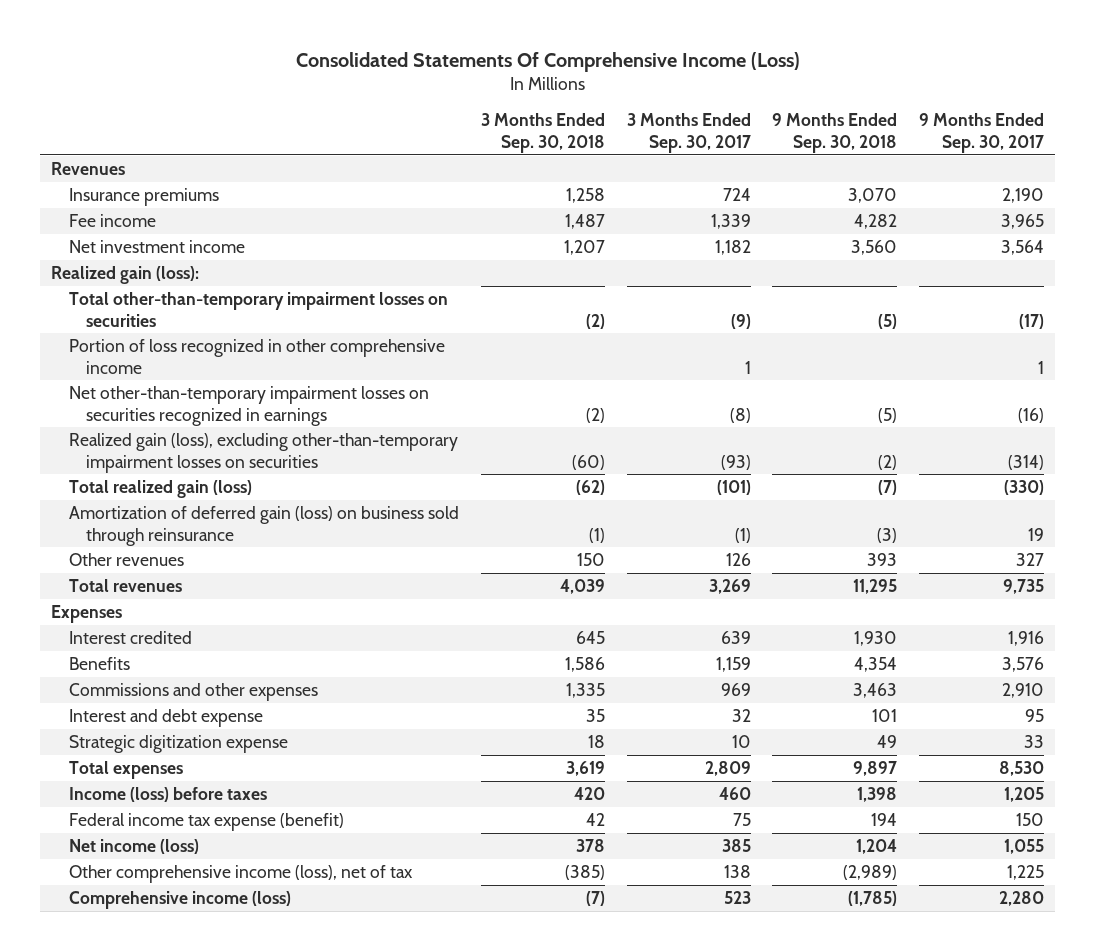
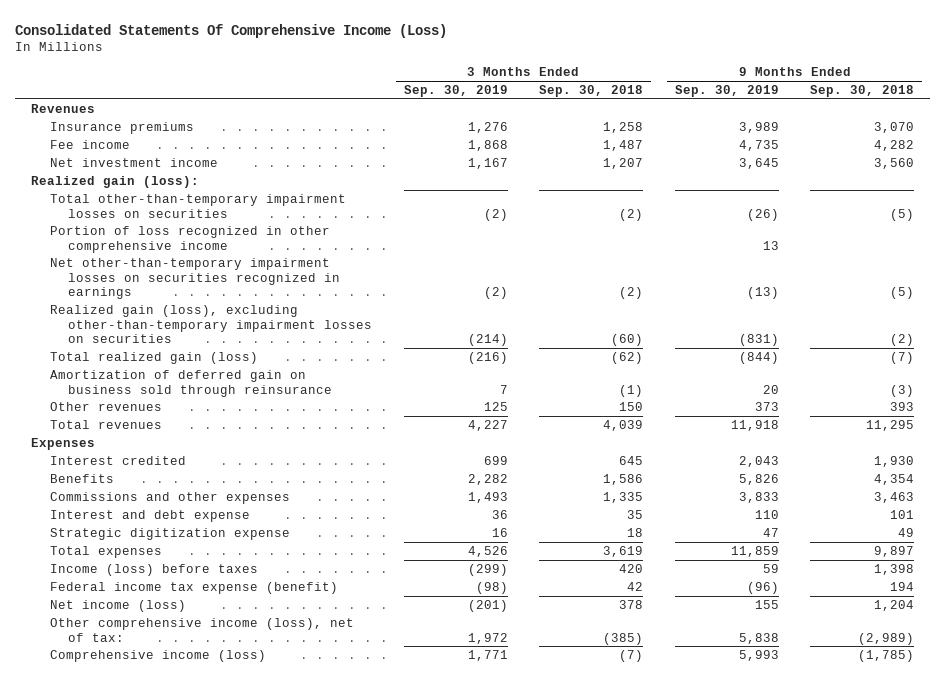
[626,113,751,154] 3 Months Ended Sep. 30, 2017 -> none
[919,113,1045,154] 9 Months Ended Sep. 30, 2017 -> none
none -> [403,85,508,98] Sep. 30, 2019
none -> [674,85,779,98] Sep. 30, 2019
[68,505,459,546] Amortization of deferred gain (loss) on business sold through reinsurance -> [49,369,333,397] Amortization of deferred gain on business sold through reinsurance
[68,864,413,883] Other comprehensive income (loss), net of tax -> [49,617,354,642] Other comprehensive income (loss), net of tax:

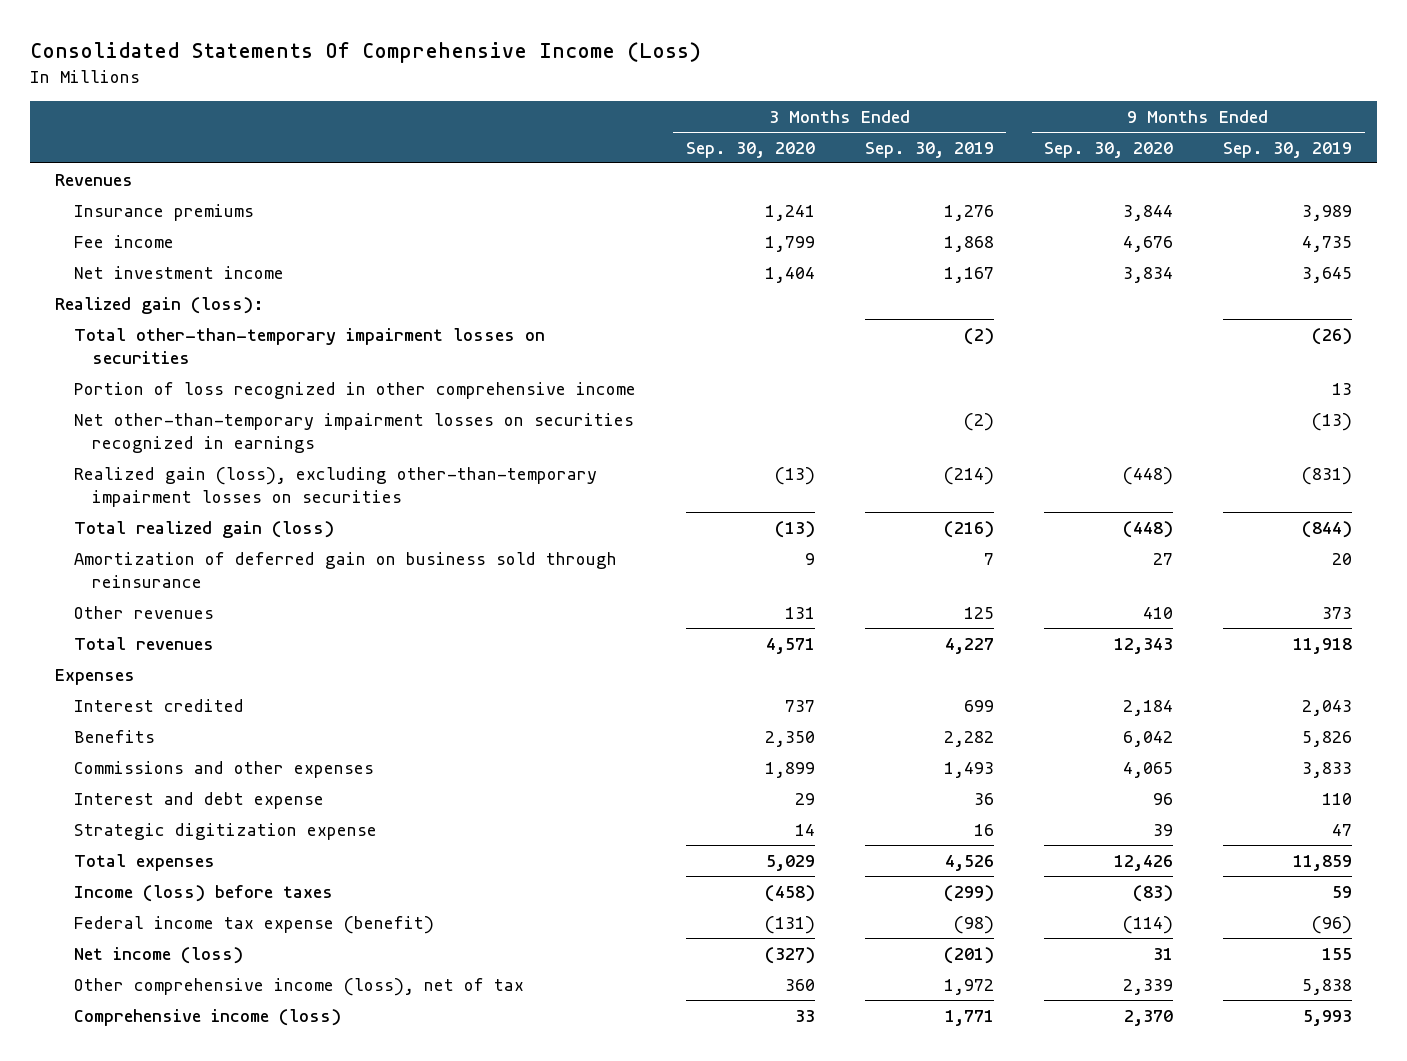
[539,85,644,98] Sep. 30, 2018 -> none
[810,85,915,98] Sep. 30, 2018 -> none
none -> [685,141,815,158] Sep. 30, 2020
none -> [1044,141,1174,158] Sep. 30, 2020
[49,617,354,642] Other comprehensive income (loss), net of tax: -> [73,977,524,996] Other comprehensive income (loss), net of tax

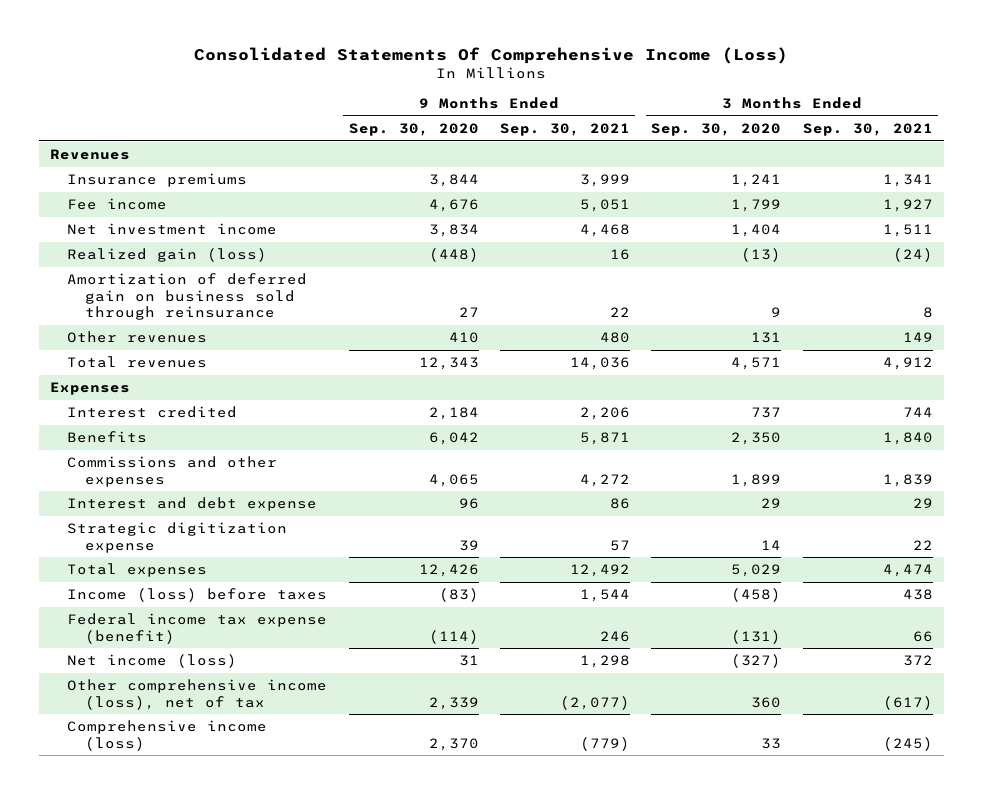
[864,141,994,158] Sep. 30, 2019 -> none
[1223,141,1353,158] Sep. 30, 2019 -> none
none -> [500,123,631,137] Sep. 30, 2021
none -> [802,123,933,137] Sep. 30, 2021
[55,296,265,314] Realized gain (loss): -> none
[73,327,545,364] Total other-than-temporary impairment losses on securities -> none
[73,381,636,399] Portion of loss recognized in other comprehensive income -> none
[73,412,634,453] Net other-than-temporary impairment losses on securities recognized in earnings -> none
[73,466,597,507] Realized gain (loss), excluding other-than-temporary impairment losses on securities -> none
[73,520,334,538] Total realized gain (loss) -> [67,248,268,263] Realized gain (loss)

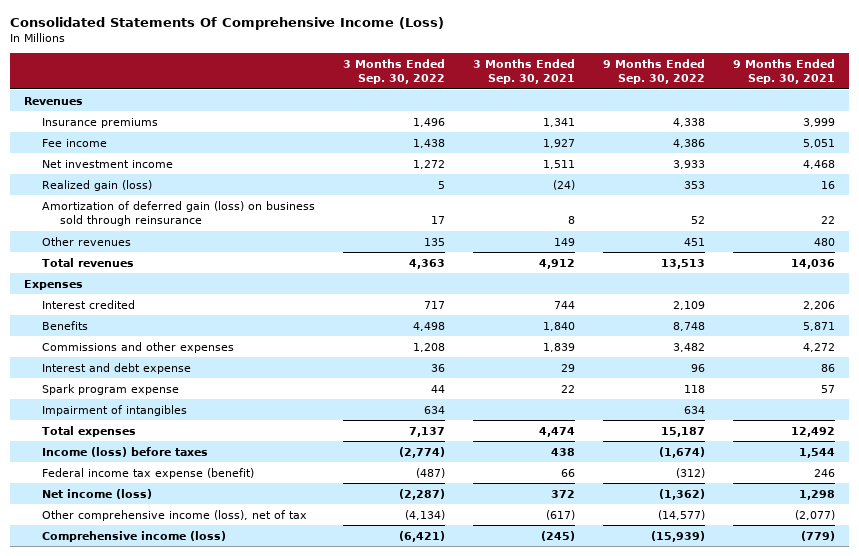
[348,123,479,137] Sep. 30, 2020 -> none
[651,123,782,137] Sep. 30, 2020 -> none
none -> [342,59,445,85] 3 Months Ended Sep. 30, 2022
none -> [603,59,706,85] 9 Months Ended Sep. 30, 2022
[67,273,308,320] Amortization of deferred gain on business sold through reinsurance -> [41,200,315,226] Amortization of deferred gain (loss) on business sold through reinsurance
[67,522,288,553] Strategic digitization expense -> [41,383,179,395] Spark program expense
none -> [41,404,187,416] Impairment of intangibles

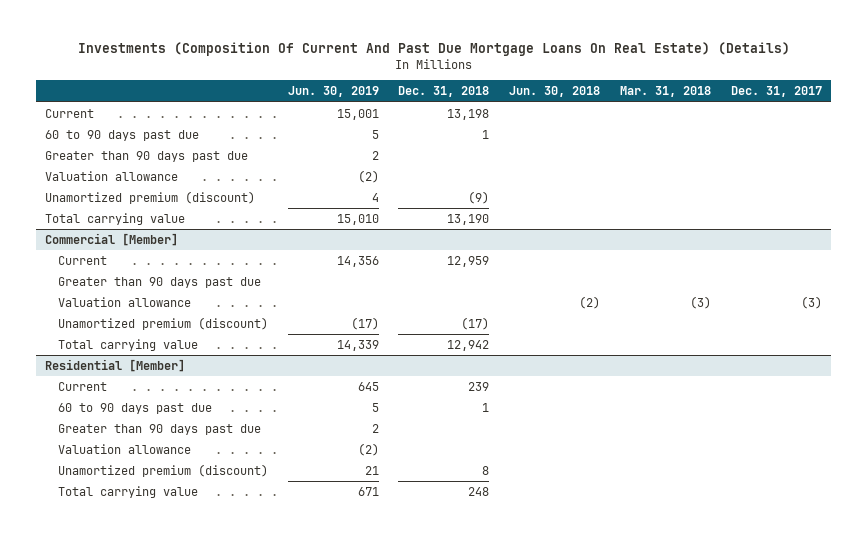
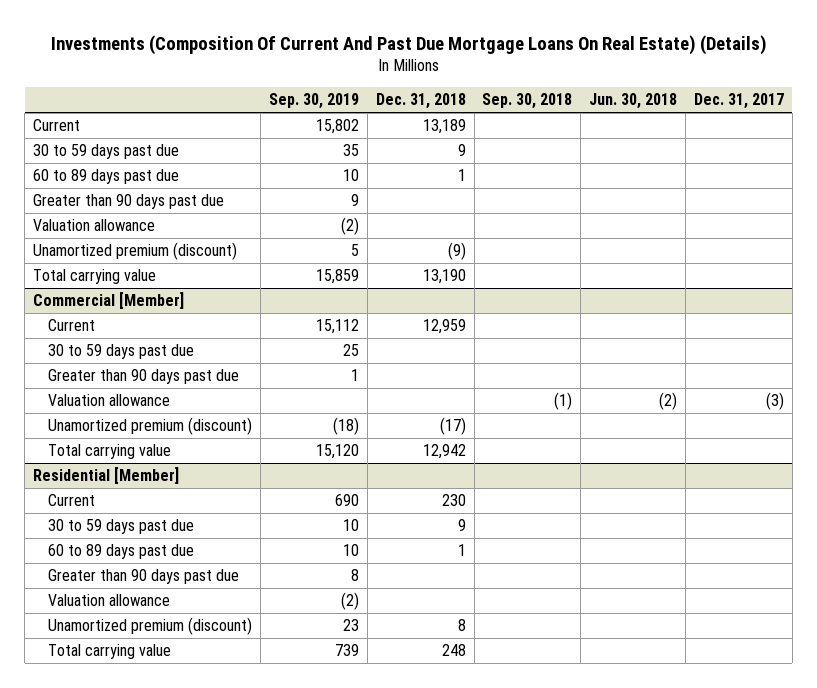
[287,85,379,97] Jun. 30, 2019 -> none
[619,85,711,97] Mar. 31, 2018 -> none
none -> [269,93,360,110] Sep. 30, 2019
none -> [482,93,573,110] Sep. 30, 2018
[447,108,490,120] 13,198 -> [422,119,466,135] 13,189
none -> [33,144,180,160] 30 to 59 days past due
[45,129,200,141] 60 to 90 days past due -> [33,169,180,185] 60 to 89 days past due
none -> [48,344,195,360] 30 to 59 days past due
[468,381,490,391] 239 -> [441,494,466,507] 230
none -> [48,519,195,535] 30 to 59 days past due
[57,402,212,414] 60 to 90 days past due -> [48,544,195,560] 60 to 89 days past due

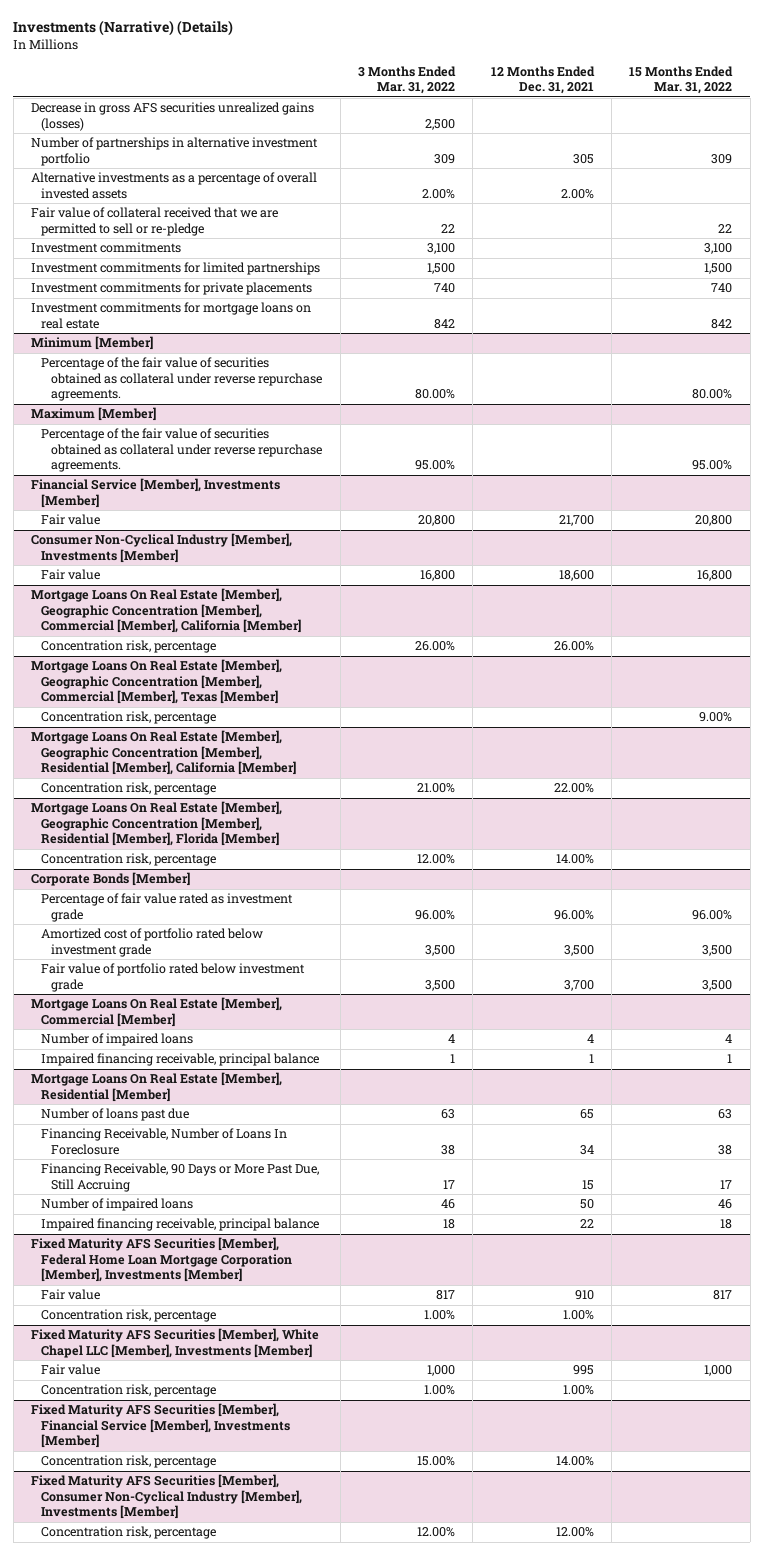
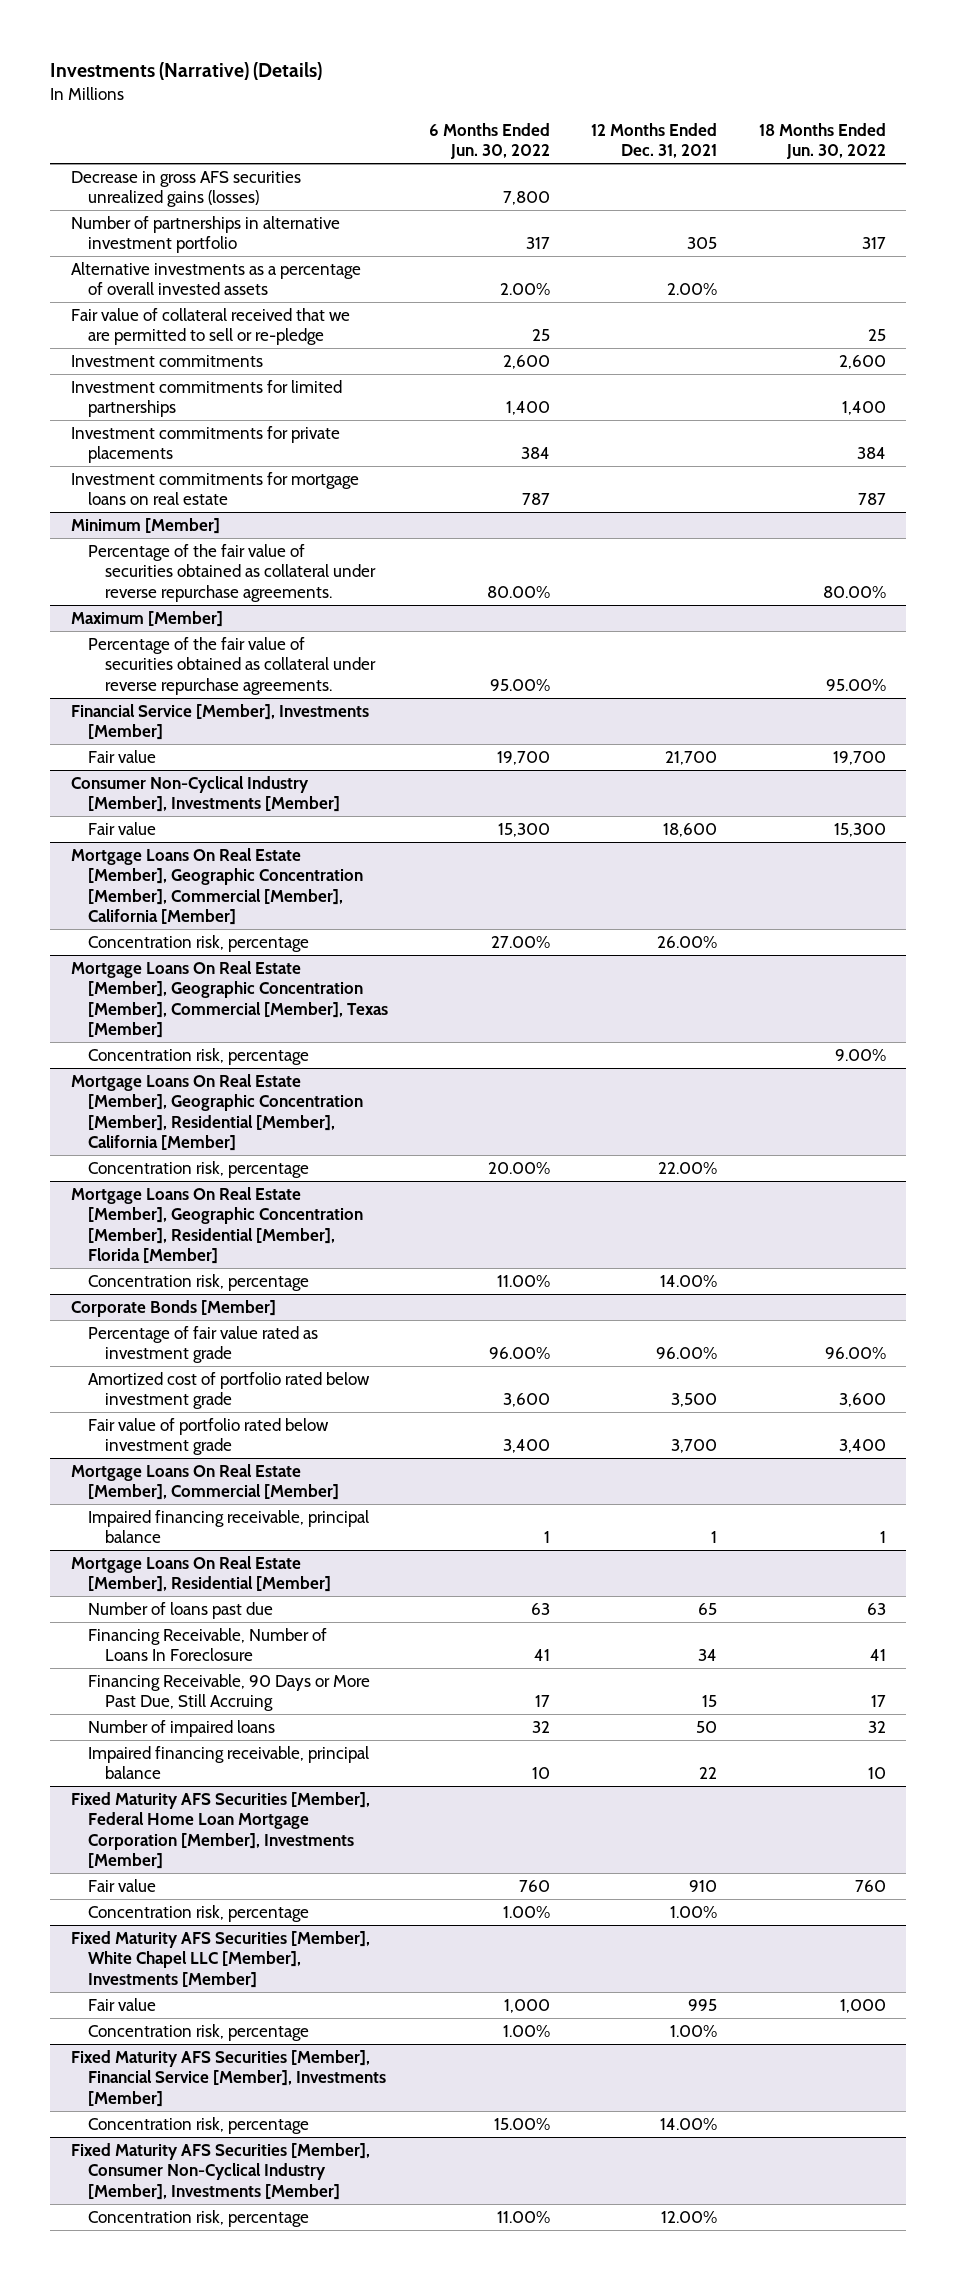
[358,65,457,95] 3 Months Ended Mar. 31, 2022 -> none
[629,65,734,95] 15 Months Ended Mar. 31, 2022 -> none
none -> [429,122,551,159] 6 Months Ended Jun. 30, 2022
none -> [758,122,886,159] 18 Months Ended Jun. 30, 2022
[41,1033,194,1047] Number of impaired loans -> none

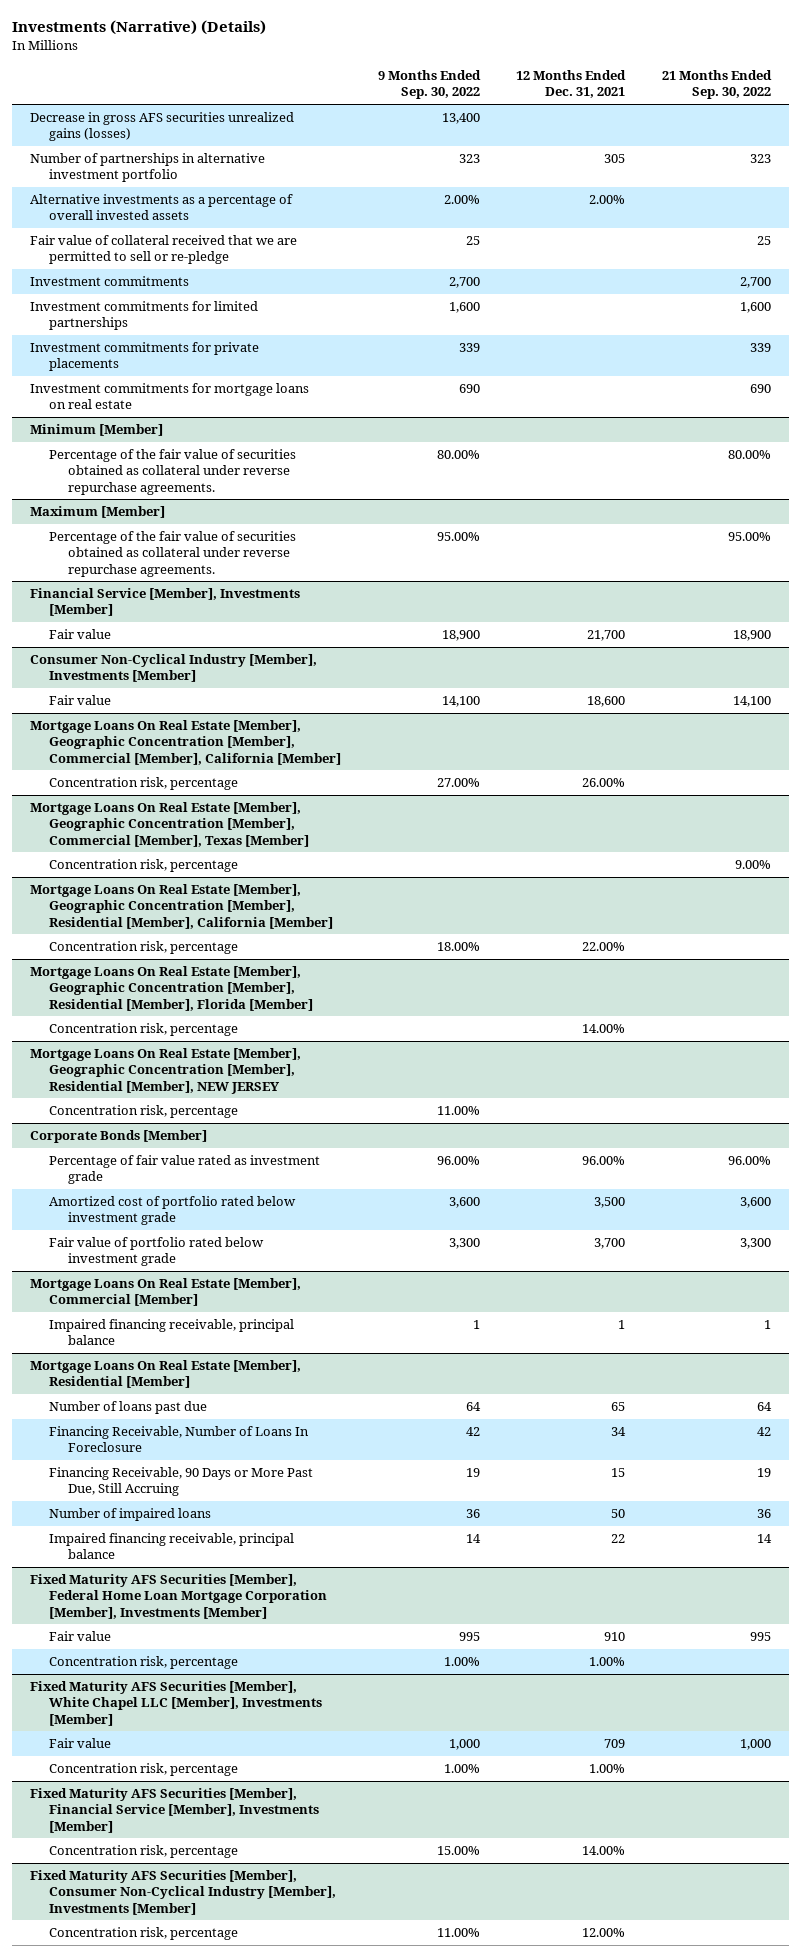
[429,122,551,159] 6 Months Ended Jun. 30, 2022 -> none
[758,122,886,159] 18 Months Ended Jun. 30, 2022 -> none
none -> [377,70,481,100] 9 Months Ended Sep. 30, 2022
none -> [662,70,773,100] 21 Months Ended Sep. 30, 2022
none -> [30,1048,302,1094] Mortgage Loans On Real Estate [Member], Geographic Concentration [Member], Residential [Member], NEW JERSEY
none -> [48,1105,238,1119] Concentration risk, percentage
[688,1998,718,2011] 995 -> [604,1739,626,1749] 709

